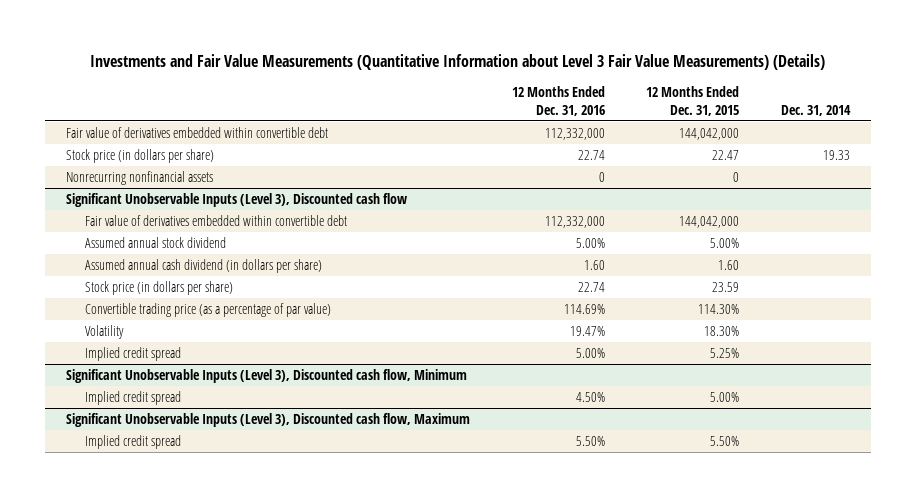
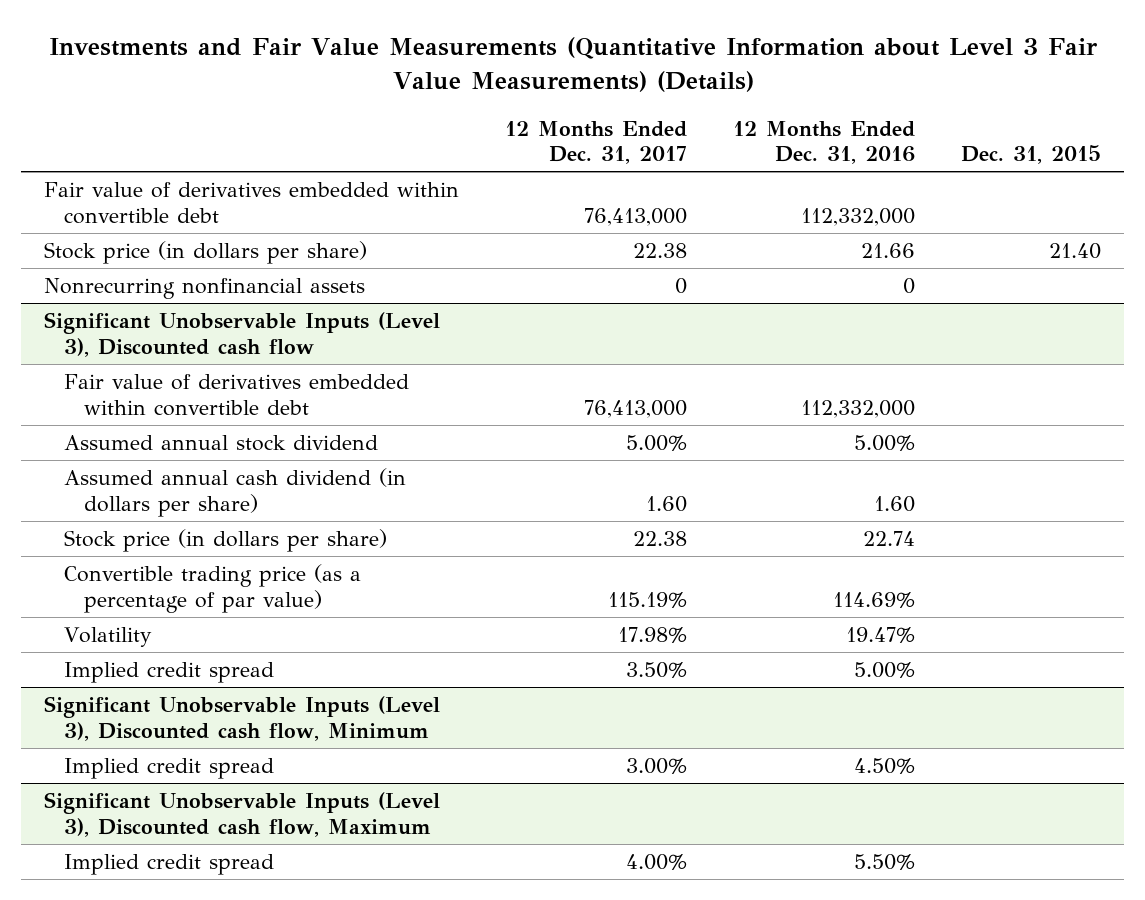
[646,85,740,116] 12 Months Ended Dec. 31, 2015 -> none
[781,104,852,116] Dec. 31, 2014 -> none
none -> [505,120,688,164] 12 Months Ended Dec. 31, 2017
none -> [960,144,1101,164] Dec. 31, 2015
[577,149,605,160] 22.74 -> [860,243,915,259] 21.66

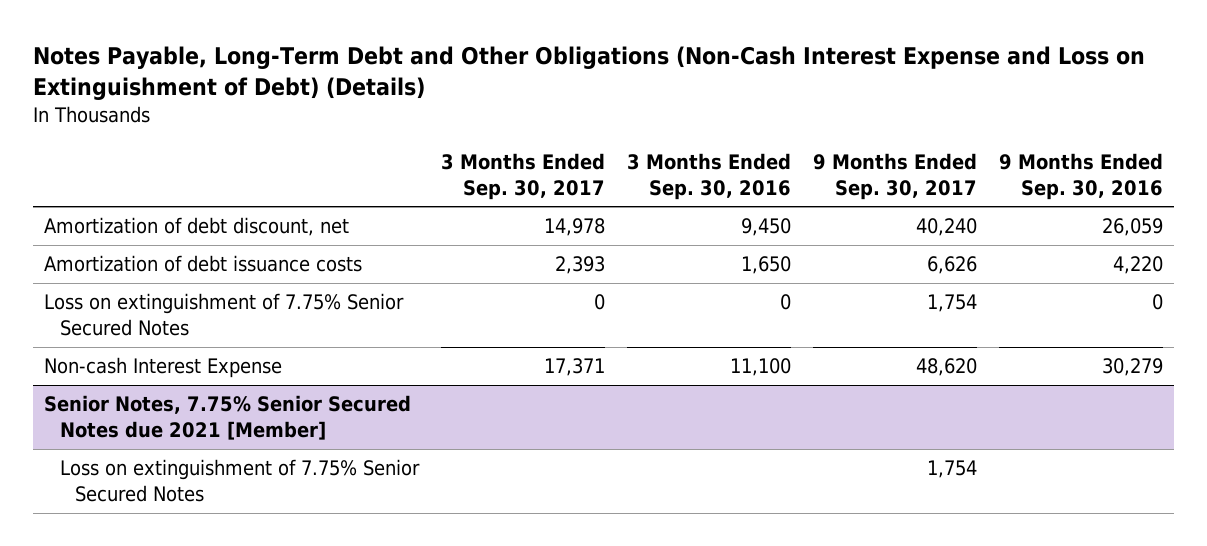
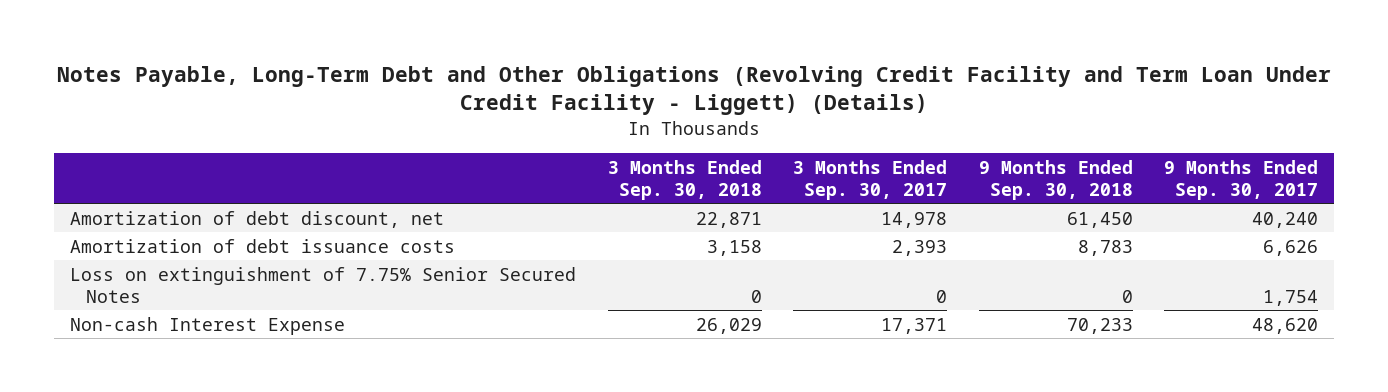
[32,46,1145,101] Notes Payable, Long-Term Debt and Other Obligations (Non-Cash Interest Expense and Loss on Extinguishment of Debt) (Details) -> [57,66,1332,116] Notes Payable, Long-Term Debt and Other Obligations (Revolving Credit Facility and Term Loan Under Credit Facility - Liggett) (Details)
[626,152,791,200] 3 Months Ended Sep. 30, 2016 -> none
[999,152,1164,200] 9 Months Ended Sep. 30, 2016 -> none
none -> [607,159,762,200] 3 Months Ended Sep. 30, 2018
none -> [978,159,1133,200] 9 Months Ended Sep. 30, 2018
[43,395,411,441] Senior Notes, 7.75% Senior Secured Notes due 2021 [Member] -> none
[59,459,420,503] Loss on extinguishment of 7.75% Senior Secured Notes -> none

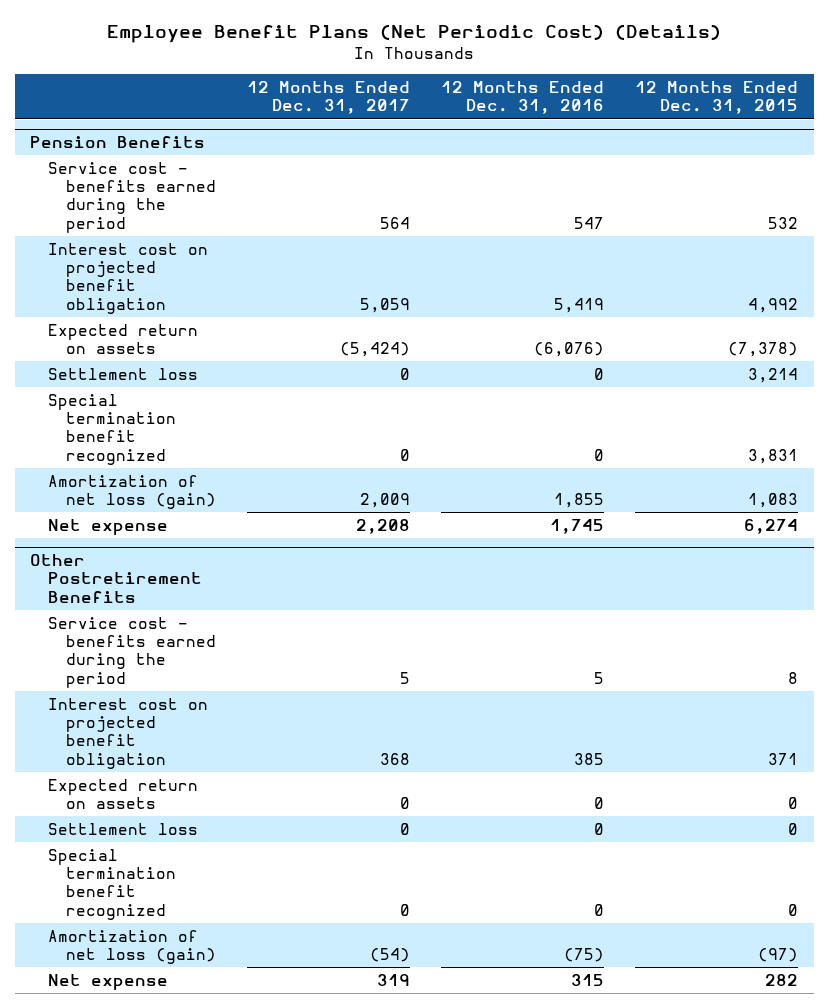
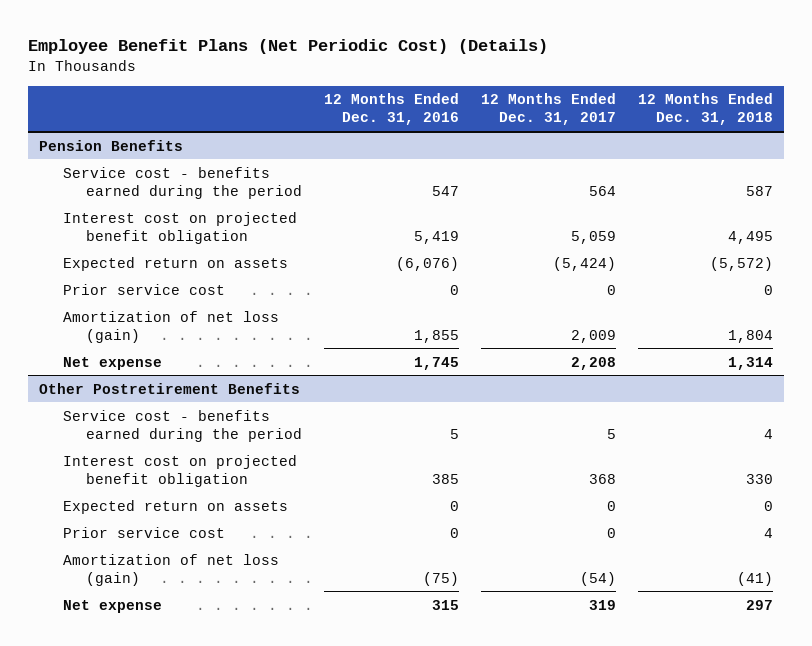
[635,81,799,115] 12 Months Ended Dec. 31, 2015 -> none
none -> [637,93,773,126] 12 Months Ended Dec. 31, 2018
[48,367,199,380] Settlement loss -> none
[48,393,177,465] Special termination benefit recognized -> none
none -> [62,283,225,295] Prior service cost
[48,822,199,835] Settlement loss -> none
[48,848,177,920] Special termination benefit recognized -> none
none -> [62,526,225,538] Prior service cost

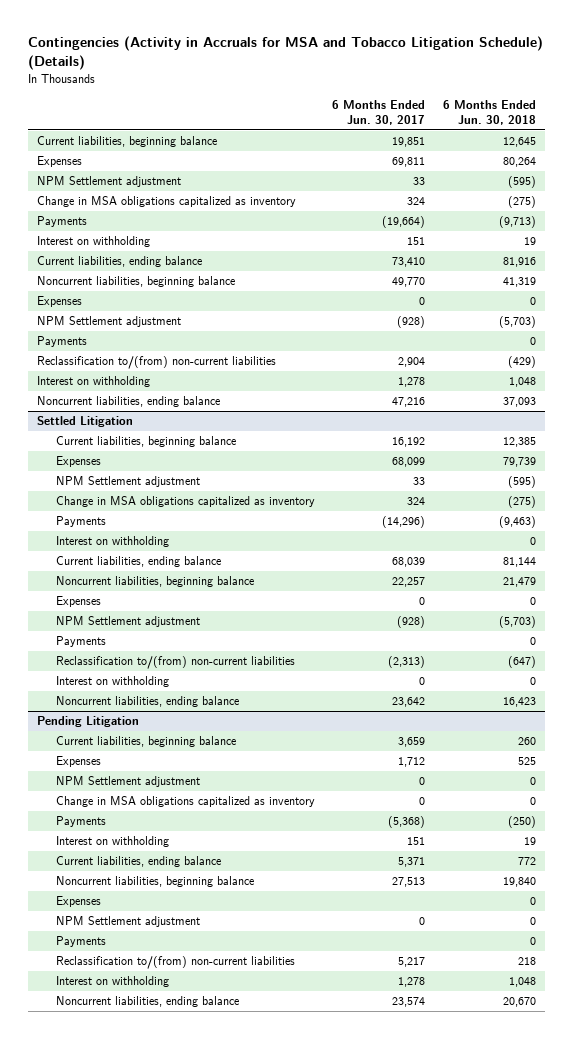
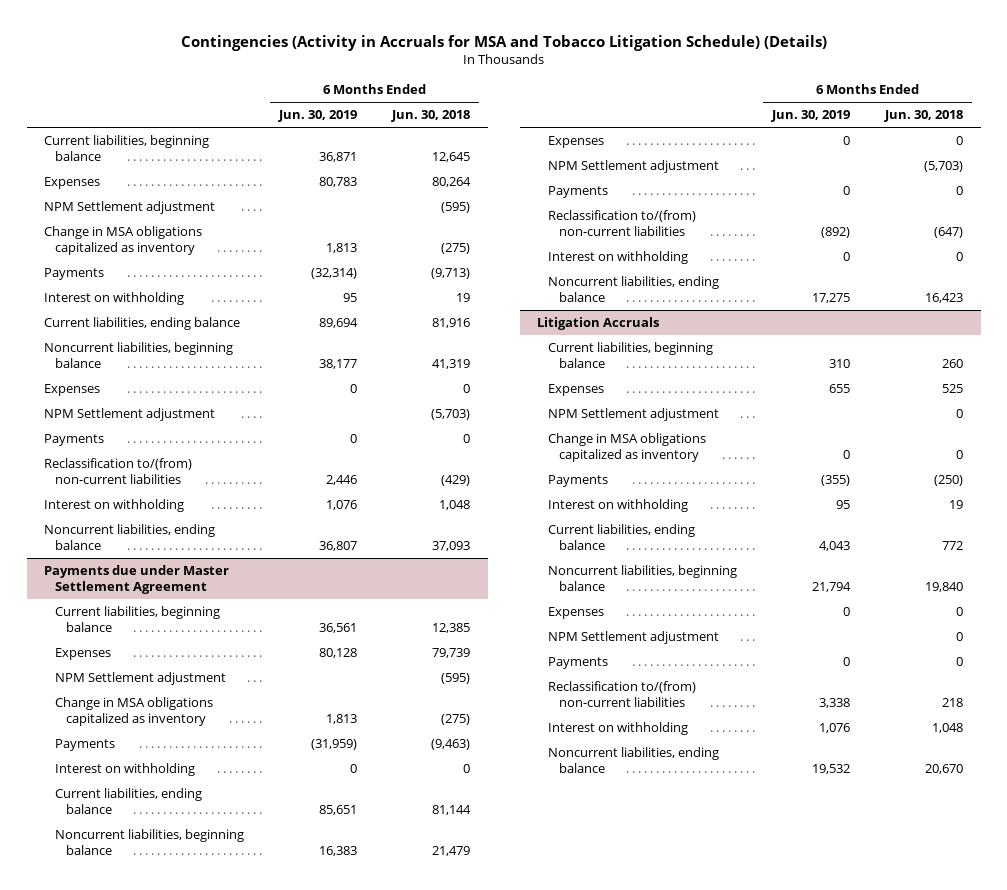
[332,100,426,126] 6 Months Ended Jun. 30, 2017 -> none
none -> [278,110,358,123] Jun. 30, 2019
[37,416,134,428] Settled Litigation -> [44,565,230,595] Payments due under Master Settlement Agreement
[37,716,140,728] Pending Litigation -> [537,317,660,331] Litigation Accruals

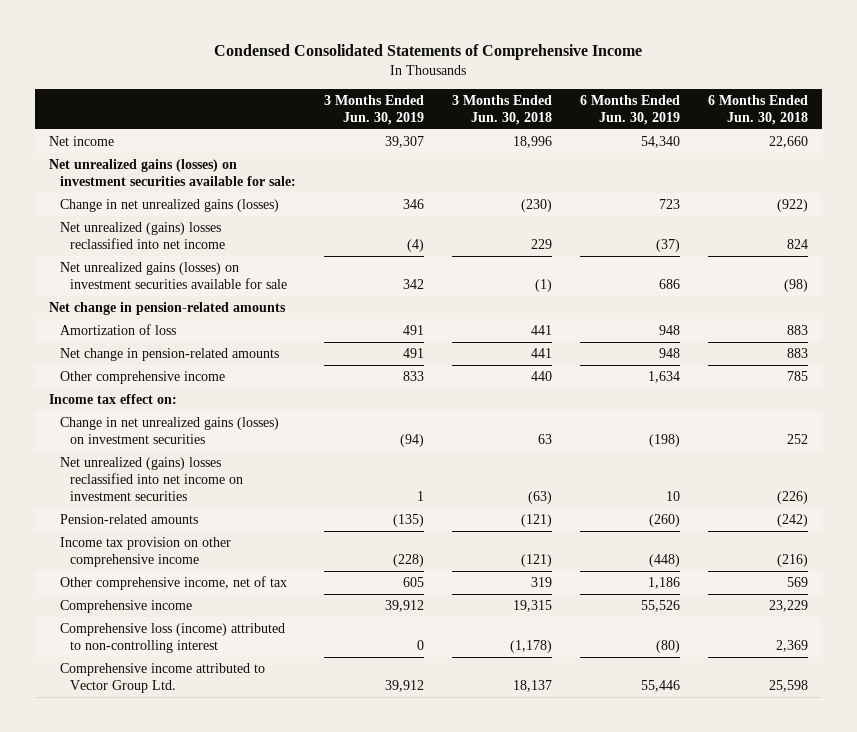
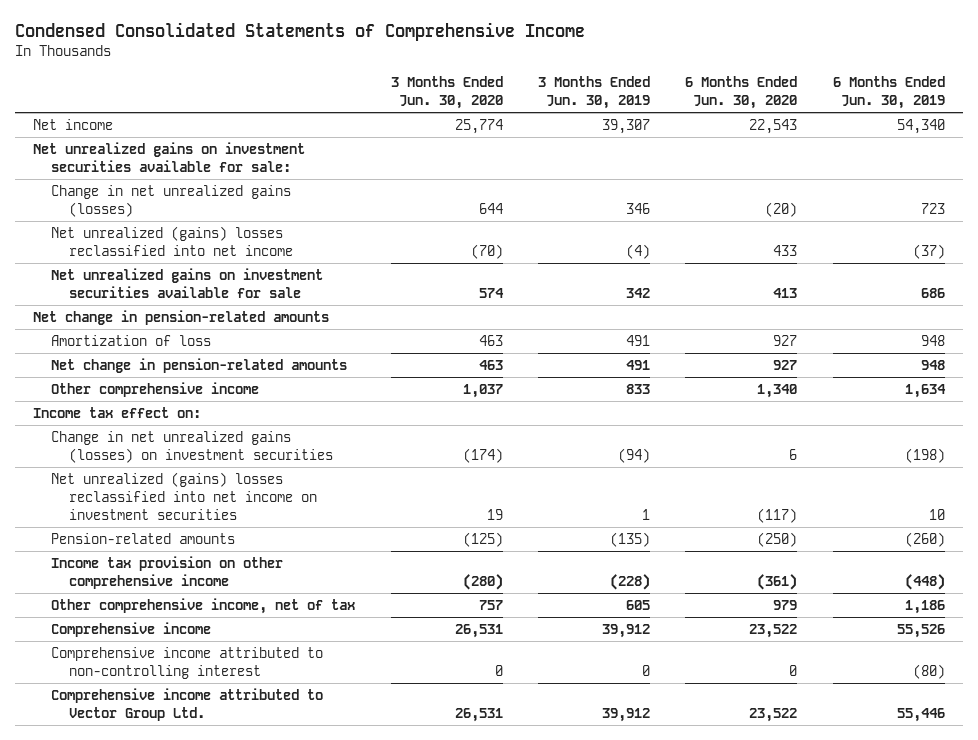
[451,94,552,125] 3 Months Ended Jun. 30, 2018 -> none
[708,94,809,125] 6 Months Ended Jun. 30, 2018 -> none
none -> [390,76,503,110] 3 Months Ended Jun. 30, 2020
none -> [685,76,798,110] 6 Months Ended Jun. 30, 2020
[48,158,296,186] Net unrealized gains (losses) on investment securities available for sale: -> [32,141,305,172] Net unrealized gains on investment securities available for sale:
[59,261,288,289] Net unrealized gains (losses) on investment securities available for sale -> [51,267,324,298] Net unrealized gains on investment securities available for sale
[59,622,285,653] Comprehensive loss (income) attributed to non-controlling interest -> [51,646,324,679] Comprehensive income attributed to non-controlling interest

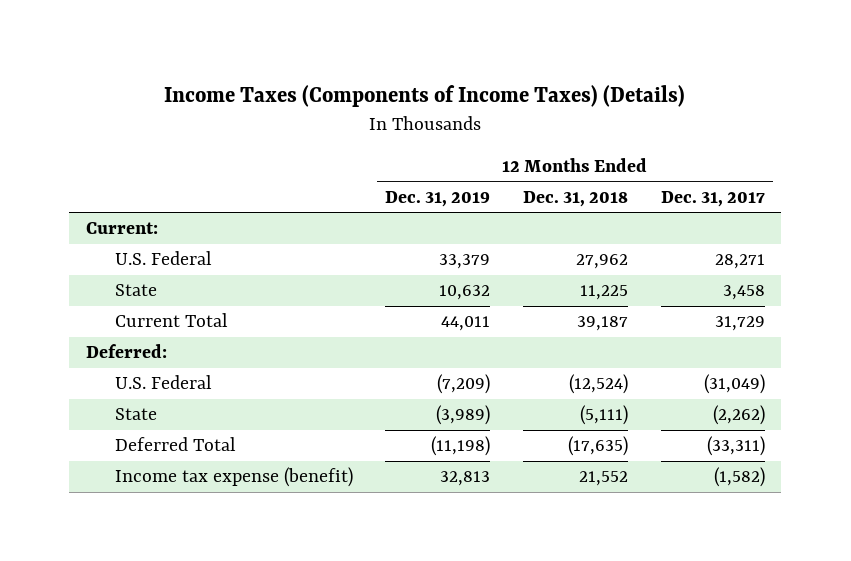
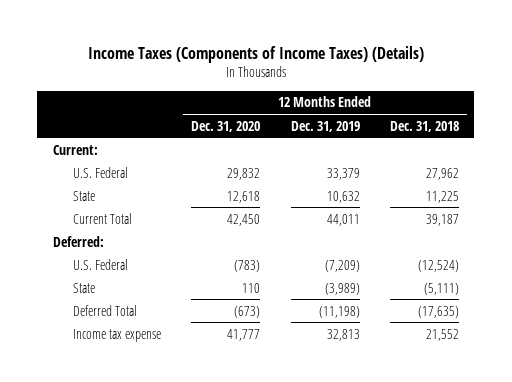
[661,190,766,207] Dec. 31, 2017 -> none
none -> [191,120,261,132] Dec. 31, 2020
[114,467,353,488] Income tax expense (benefit) -> [72,328,161,342] Income tax expense

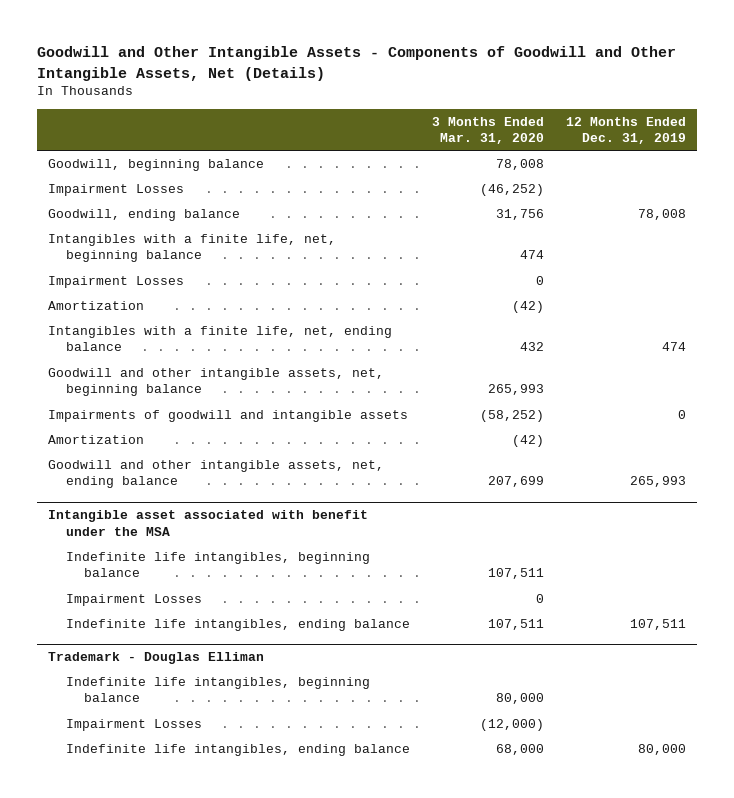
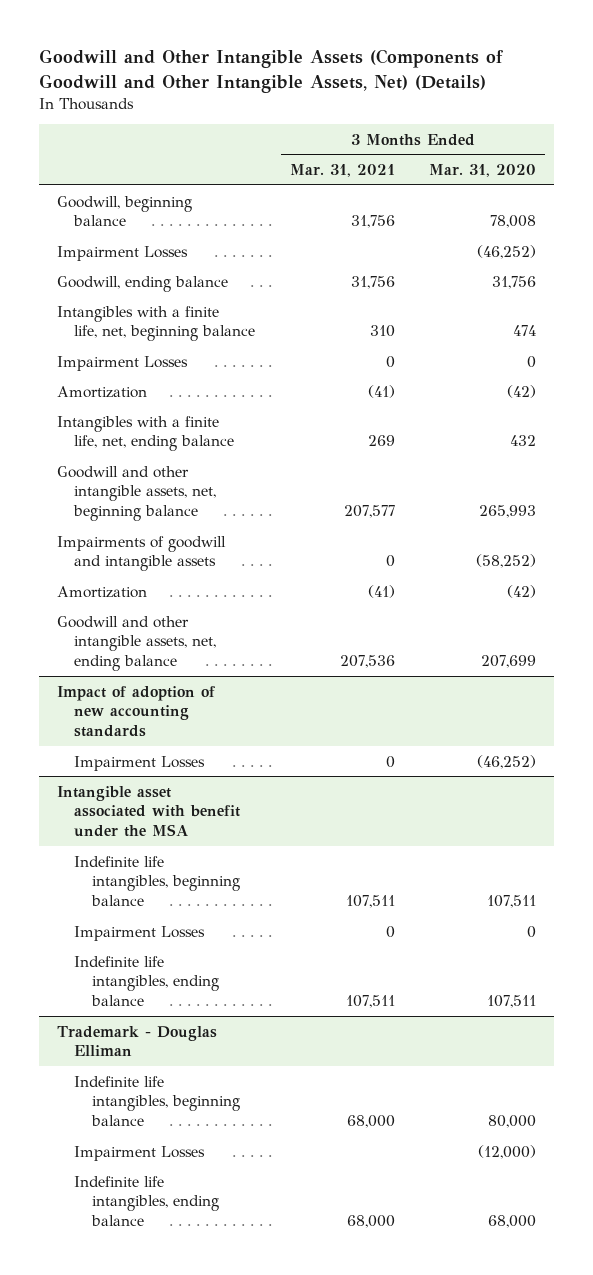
[36,46,676,81] Goodwill and Other Intangible Assets - Components of Goodwill and Other Intangible Assets, Net (Details) -> [39,49,505,93] Goodwill and Other Intangible Assets (Components of Goodwill and Other Intangible Assets, Net) (Details)
[566,116,687,144] 12 Months Ended Dec. 31, 2019 -> none
none -> [289,164,395,178] Mar. 31, 2021
none -> [56,685,216,738] Impact of adoption of new accounting standards
none -> [74,755,206,771] Impairment Losses

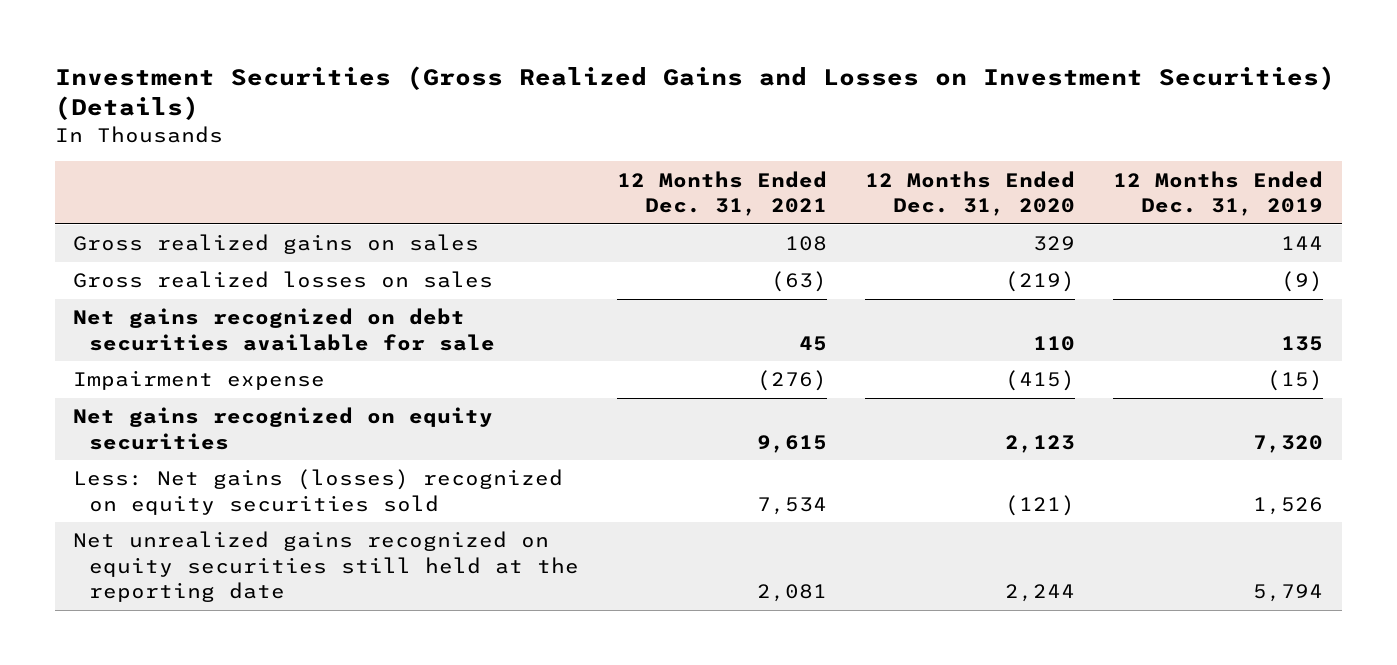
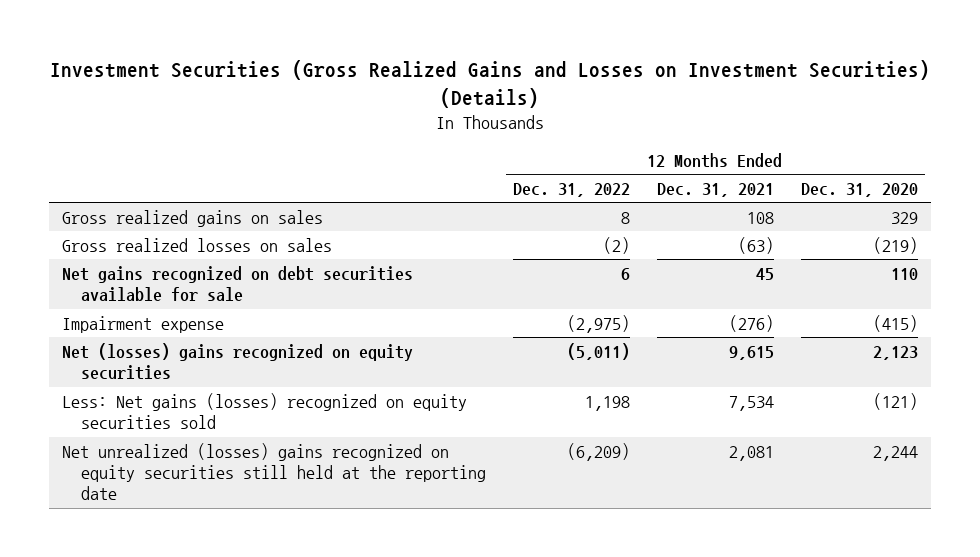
[1113,170,1324,216] 12 Months Ended Dec. 31, 2019 -> none
none -> [512,182,630,197] Dec. 31, 2022
[73,407,494,450] Net gains recognized on equity securities -> [62,342,414,381] Net (losses) gains recognized on equity securities
[73,531,580,603] Net unrealized gains recognized on equity securities still held at the reporting date -> [62,442,487,501] Net unrealized (losses) gains recognized on equity securities still held at the reporting date

